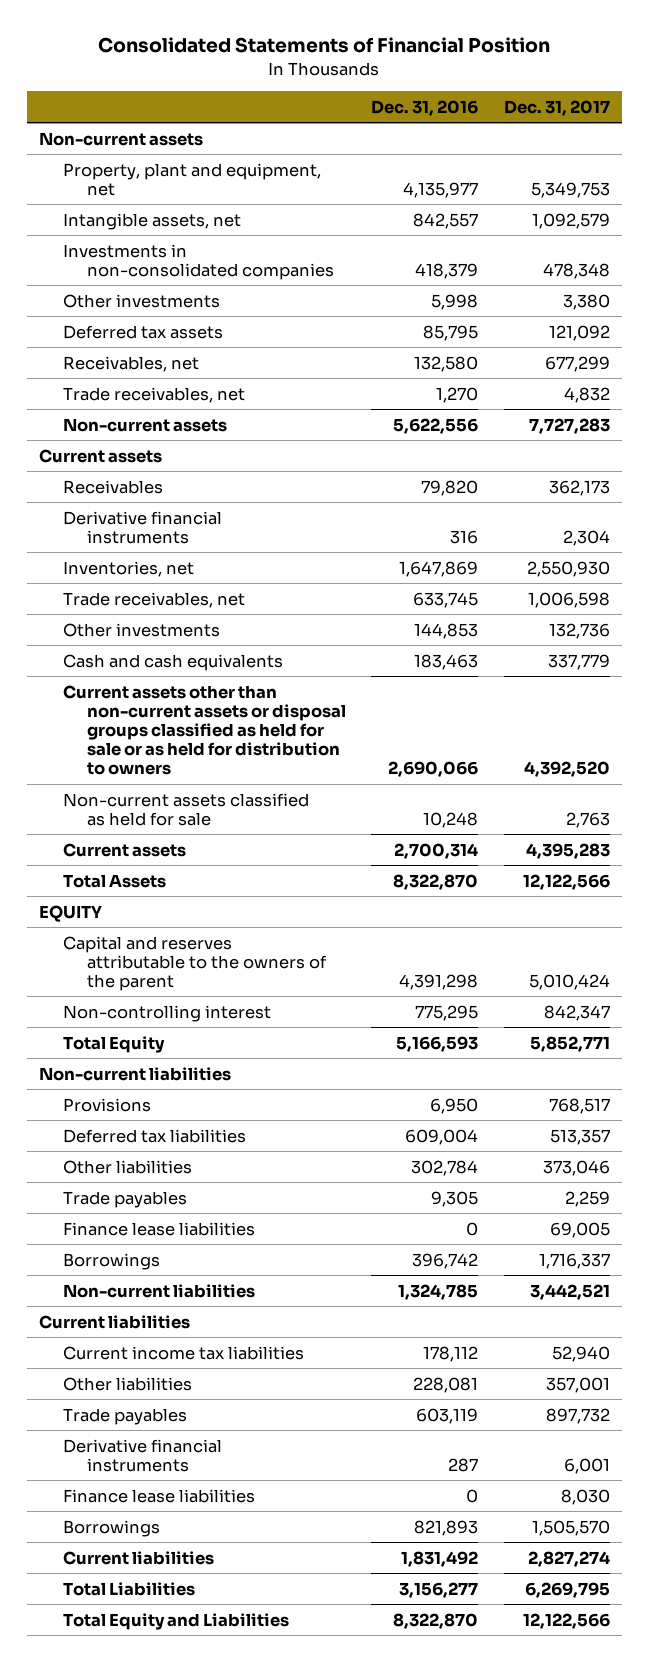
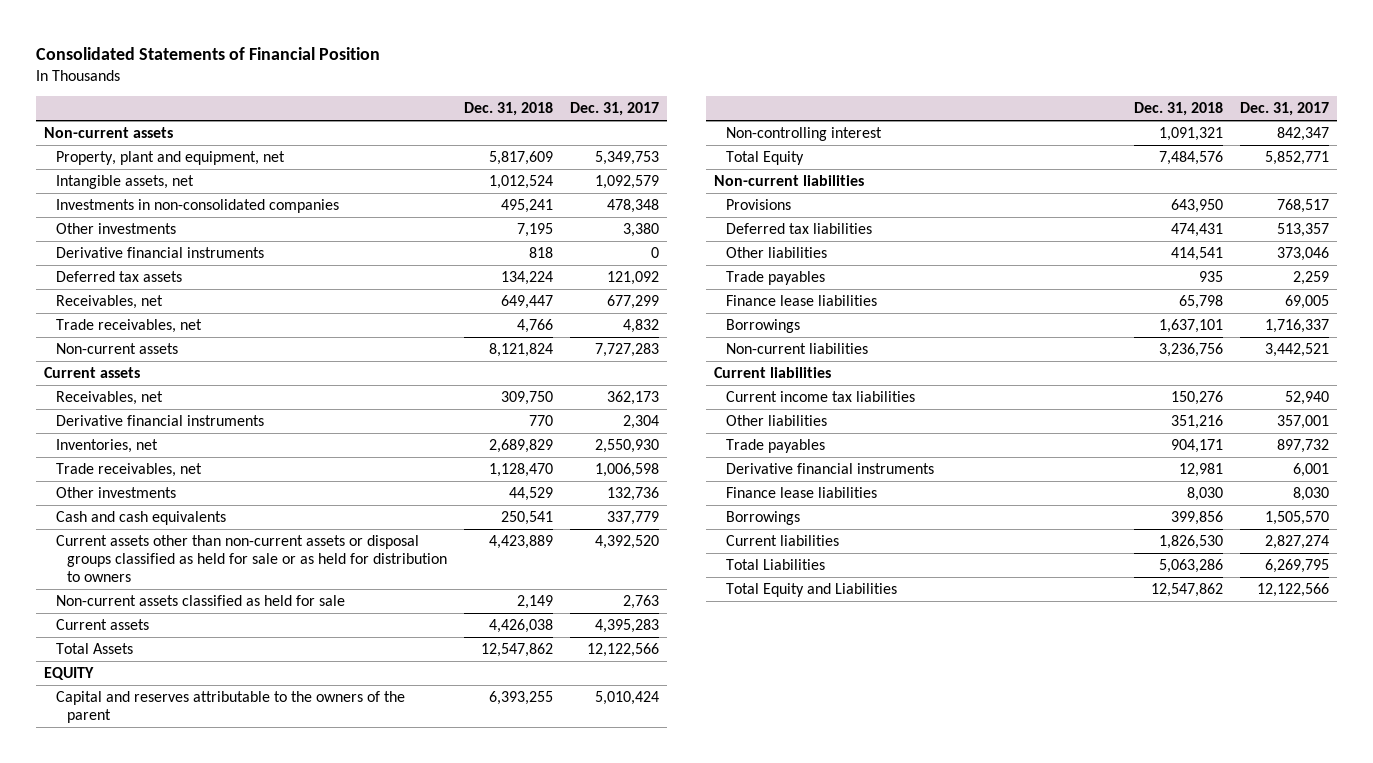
[371,99,479,116] Dec. 31, 2016 -> none
none -> [463,102,553,117] Dec. 31, 2018
none -> [55,246,264,258] Derivative financial instruments
[63,479,164,494] Receivables -> [55,390,163,405] Receivables, net

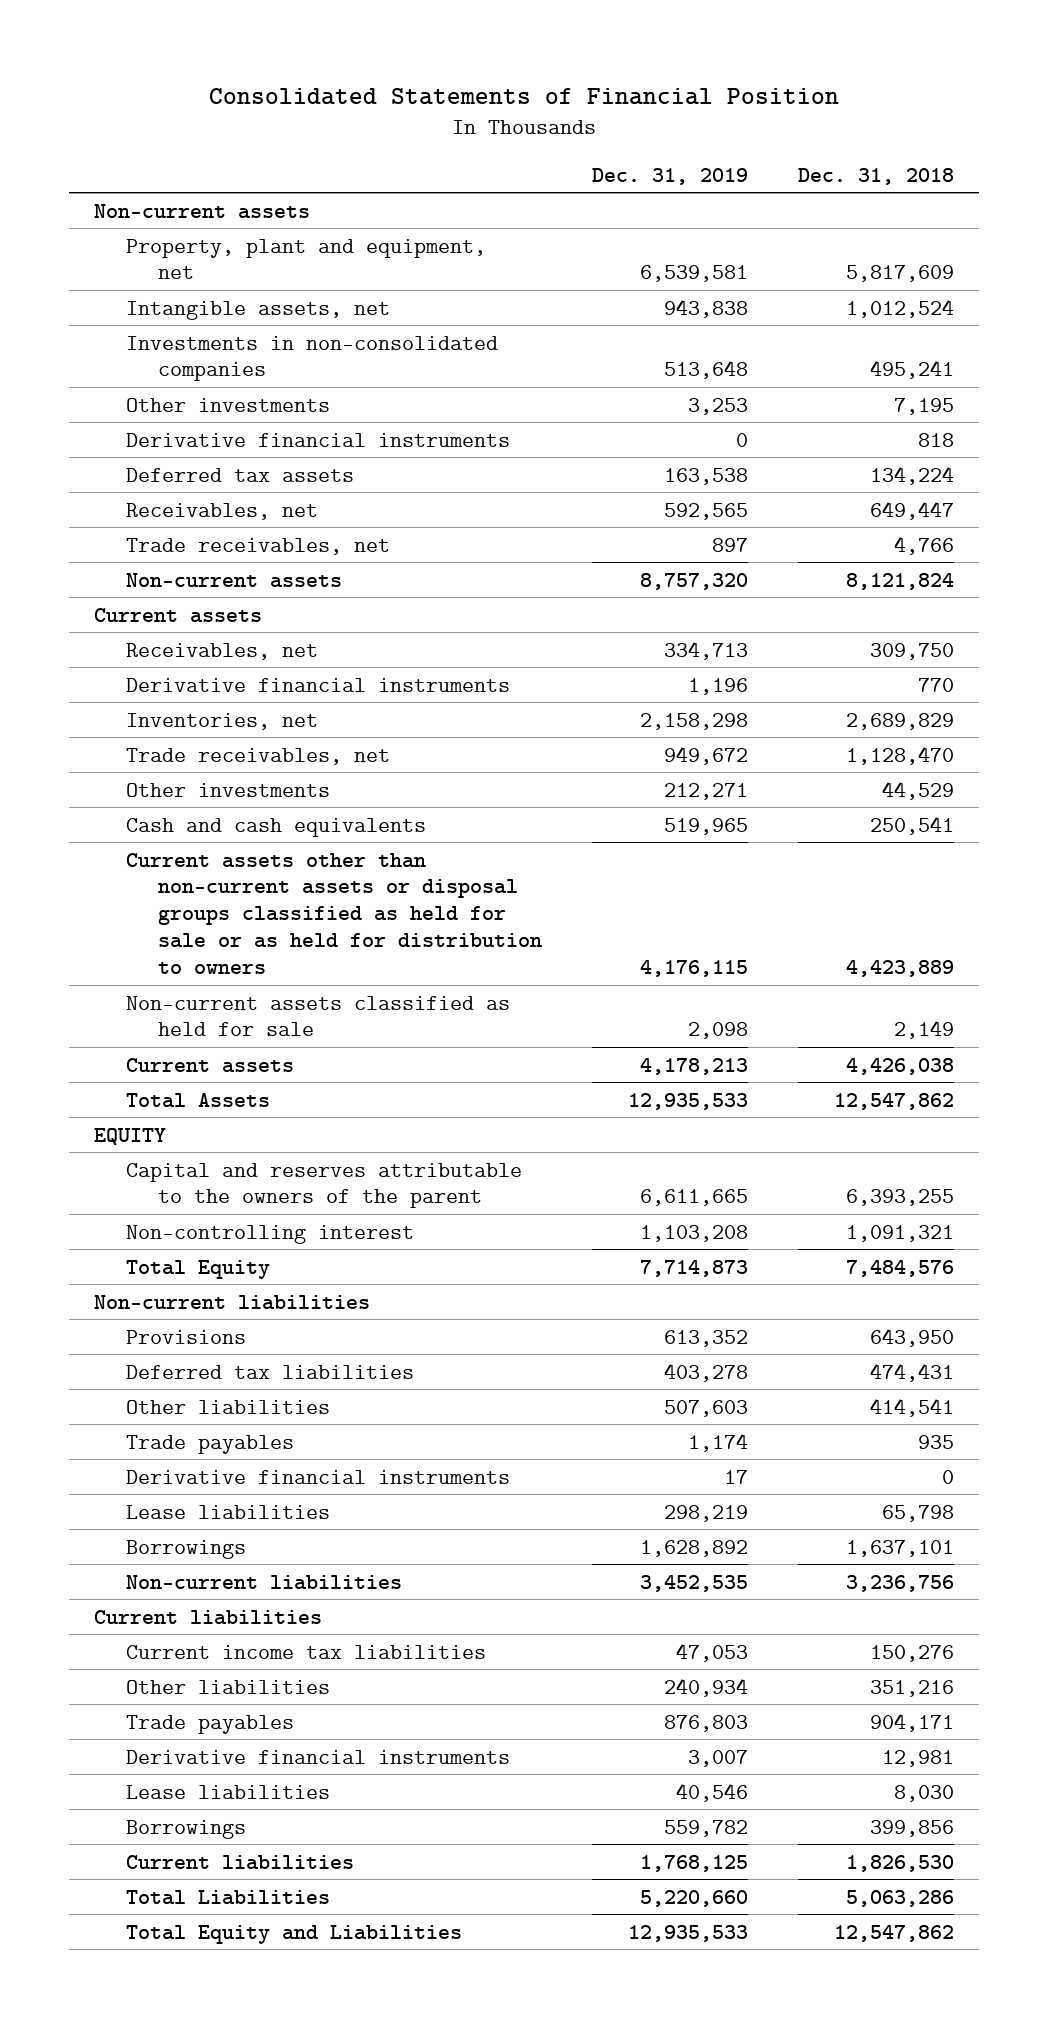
[569,102,659,117] Dec. 31, 2017 -> none
none -> [592,167,749,185] Dec. 31, 2019
none -> [125,1469,510,1484] Derivative financial instruments
[725,294,877,306] Finance lease liabilities -> [125,1504,330,1519] Lease liabilities
[725,486,877,498] Finance lease liabilities -> [125,1784,330,1799] Lease liabilities

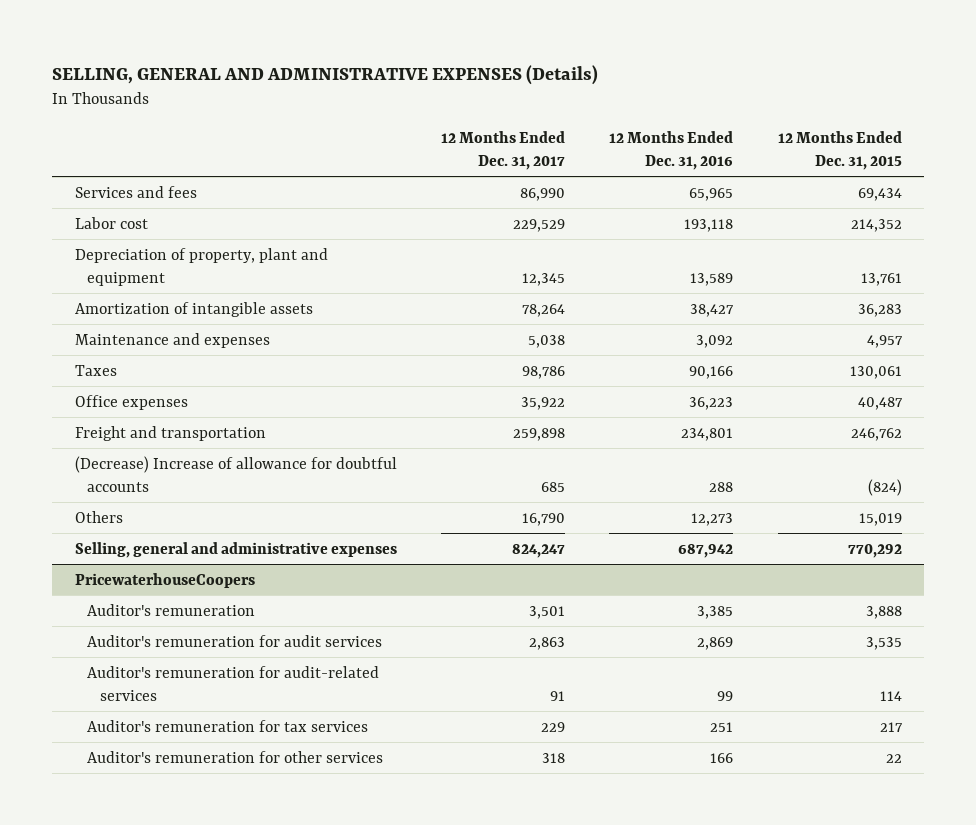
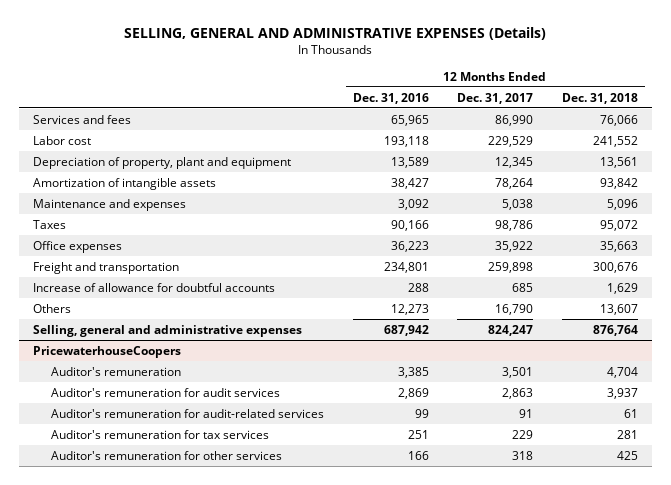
[777,130,902,170] 12 Months Ended Dec. 31, 2015 -> none
none -> [561,92,638,104] Dec. 31, 2018
[74,455,397,492] (Decrease) Increase of allowance for doubtful accounts -> [33,282,276,292] Increase of allowance for doubtful accounts

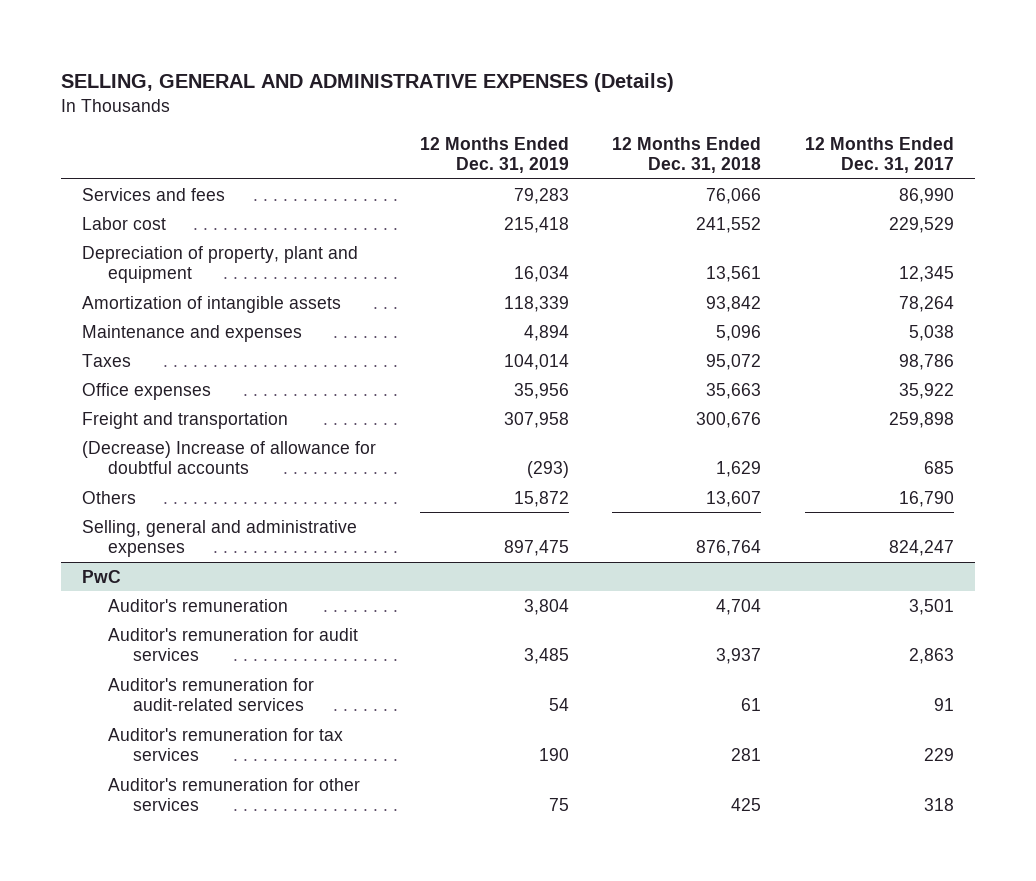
[352,92,429,104] Dec. 31, 2016 -> none
none -> [419,136,569,174] 12 Months Ended Dec. 31, 2019
[33,282,276,292] Increase of allowance for doubtful accounts -> [82,440,377,475] (Decrease) Increase of allowance for doubtful accounts
[33,345,182,358] PricewaterhouseCoopers -> [82,569,122,583] PwC

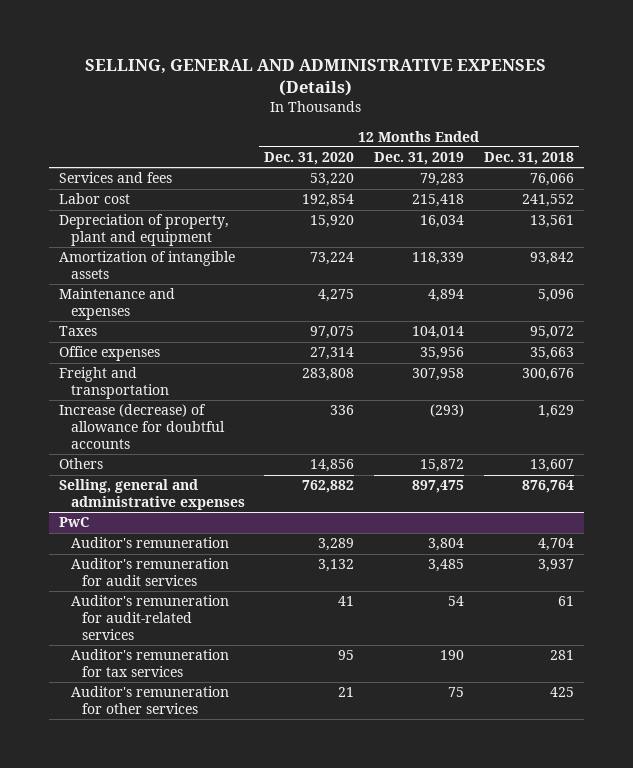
[804,136,954,174] 12 Months Ended Dec. 31, 2017 -> none
none -> [264,152,355,166] Dec. 31, 2020
[82,440,377,475] (Decrease) Increase of allowance for doubtful accounts -> [58,404,225,449] Increase (decrease) of allowance for doubtful accounts

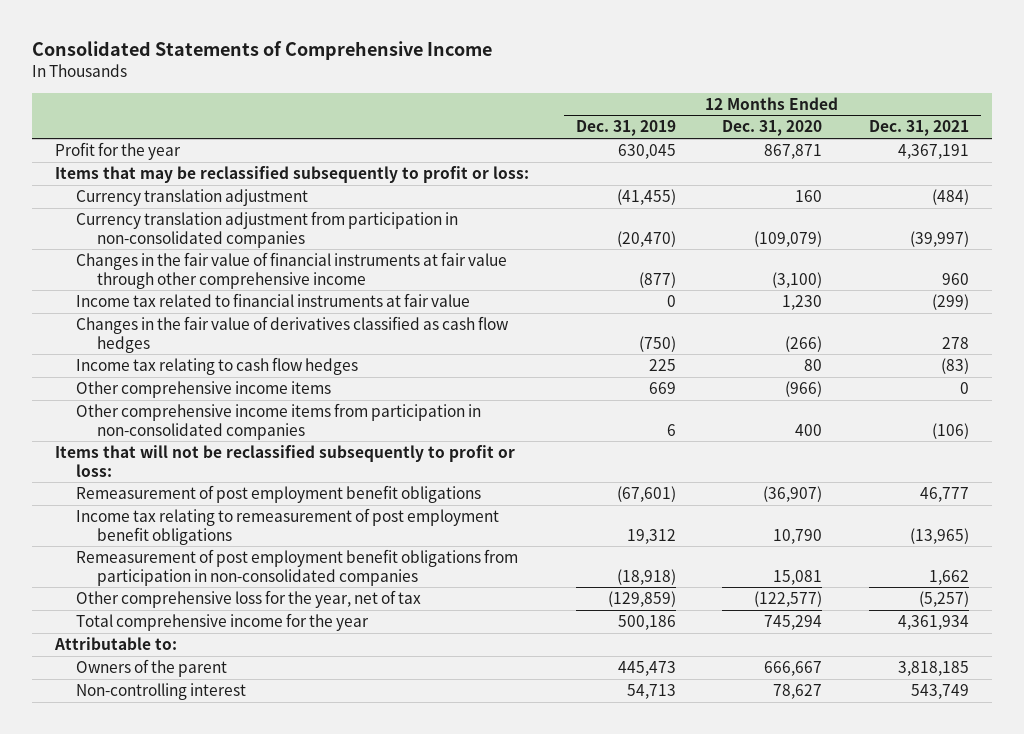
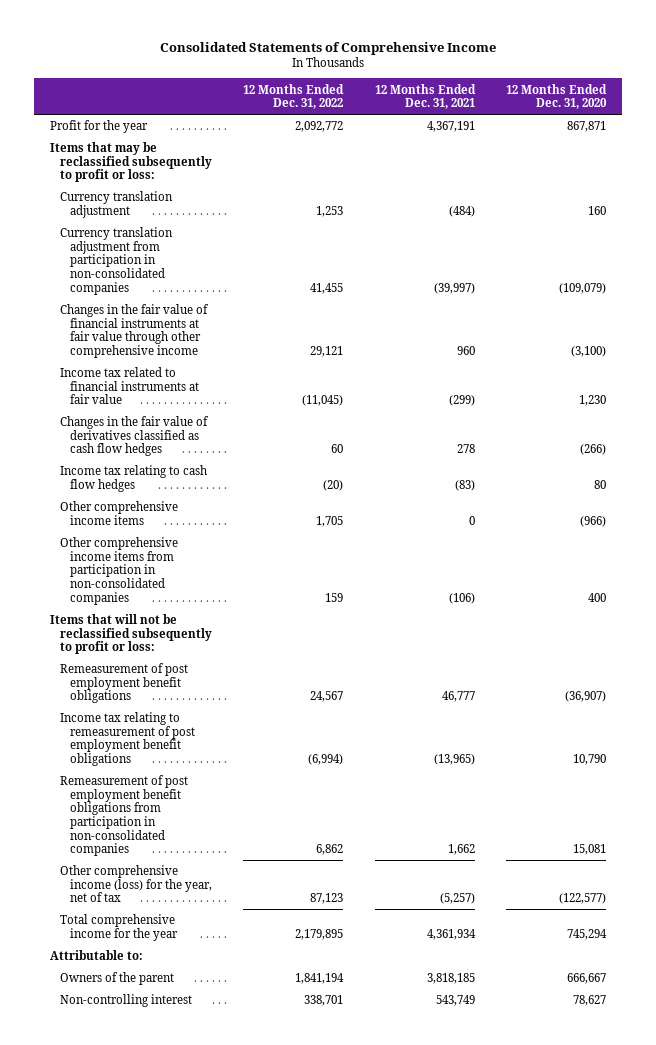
[575,120,676,137] Dec. 31, 2019 -> none
none -> [243,83,345,110] 12 Months Ended Dec. 31, 2022
[75,590,421,609] Other comprehensive loss for the year, net of tax -> [59,865,212,903] Other comprehensive income (loss) for the year, net of tax

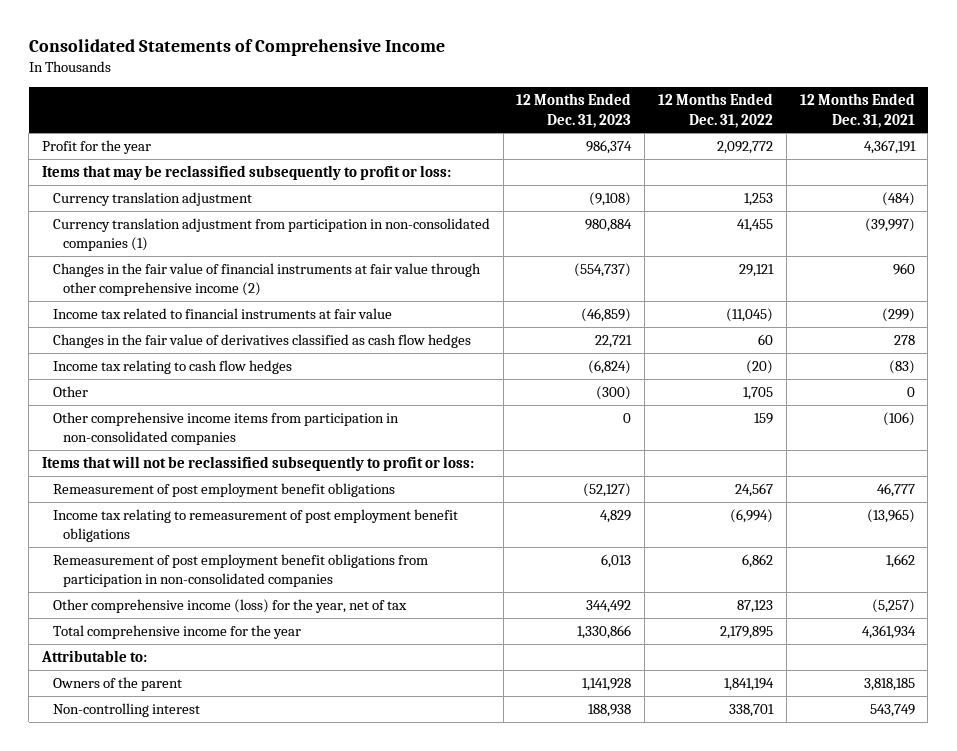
[506,83,608,110] 12 Months Ended Dec. 31, 2020 -> none
none -> [516,93,632,128] 12 Months Ended Dec. 31, 2023
[59,227,173,295] Currency translation adjustment from participation in non-consolidated companies -> [52,218,490,252] Currency translation adjustment from participation in non-consolidated companies (1)
[59,304,209,358] Changes in the fair value of financial instruments at fair value through other comprehensive income -> [52,263,481,297] Changes in the fair value of financial instruments at fair value through other comprehensive income (2)
[59,501,178,525] Other comprehensive income items -> [52,386,88,398] Other

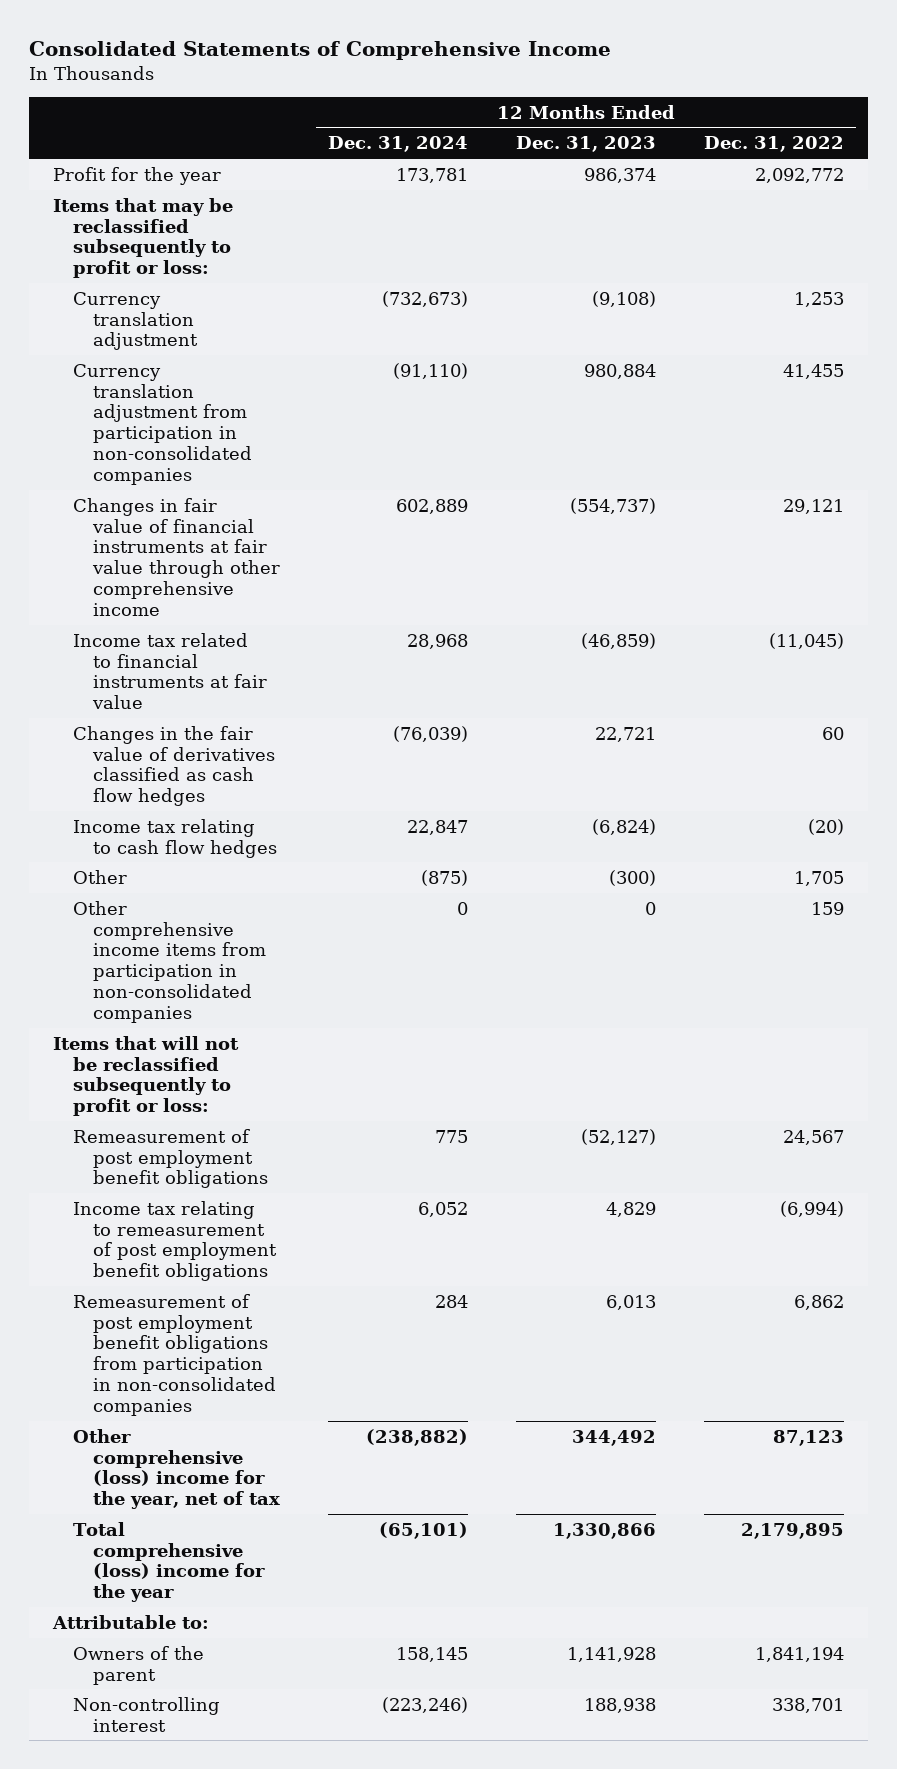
[799,93,915,128] 12 Months Ended Dec. 31, 2021 -> none
none -> [328,136,469,153] Dec. 31, 2024
[52,218,490,252] Currency translation adjustment from participation in non-consolidated companies (1) -> [72,363,253,485] Currency translation adjustment from participation in non-consolidated companies
[52,263,481,297] Changes in the fair value of financial instruments at fair value through other comprehensive income (2) -> [72,497,281,616] Changes in fair value of financial instruments at fair value through other comprehensive income
[52,599,407,614] Other comprehensive income (loss) for the year, net of tax -> [72,1428,281,1510] Other comprehensive (loss) income for the year, net of tax
[52,625,301,640] Total comprehensive income for the year -> [72,1521,266,1603] Total comprehensive (loss) income for the year

